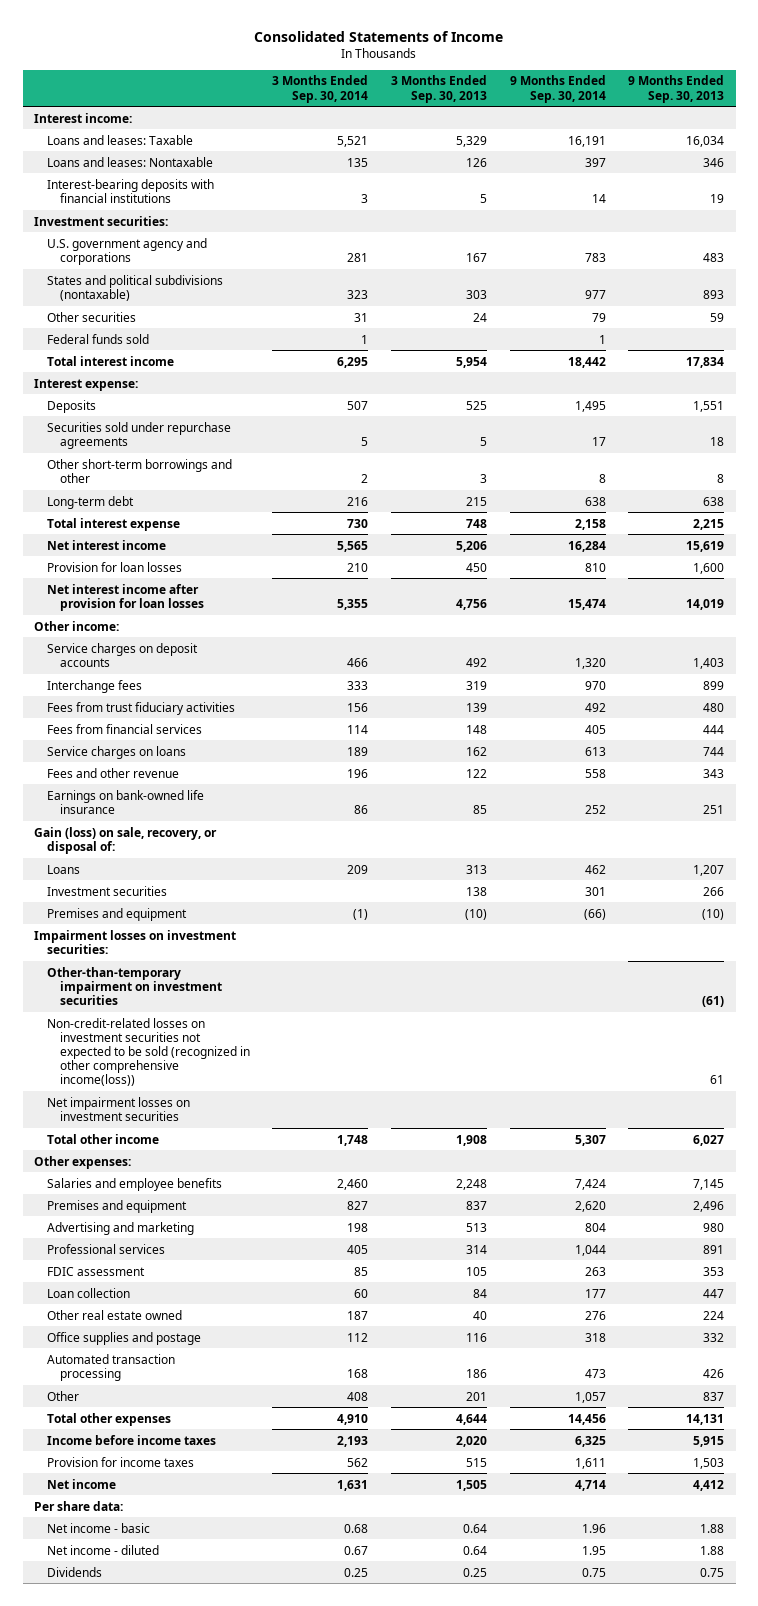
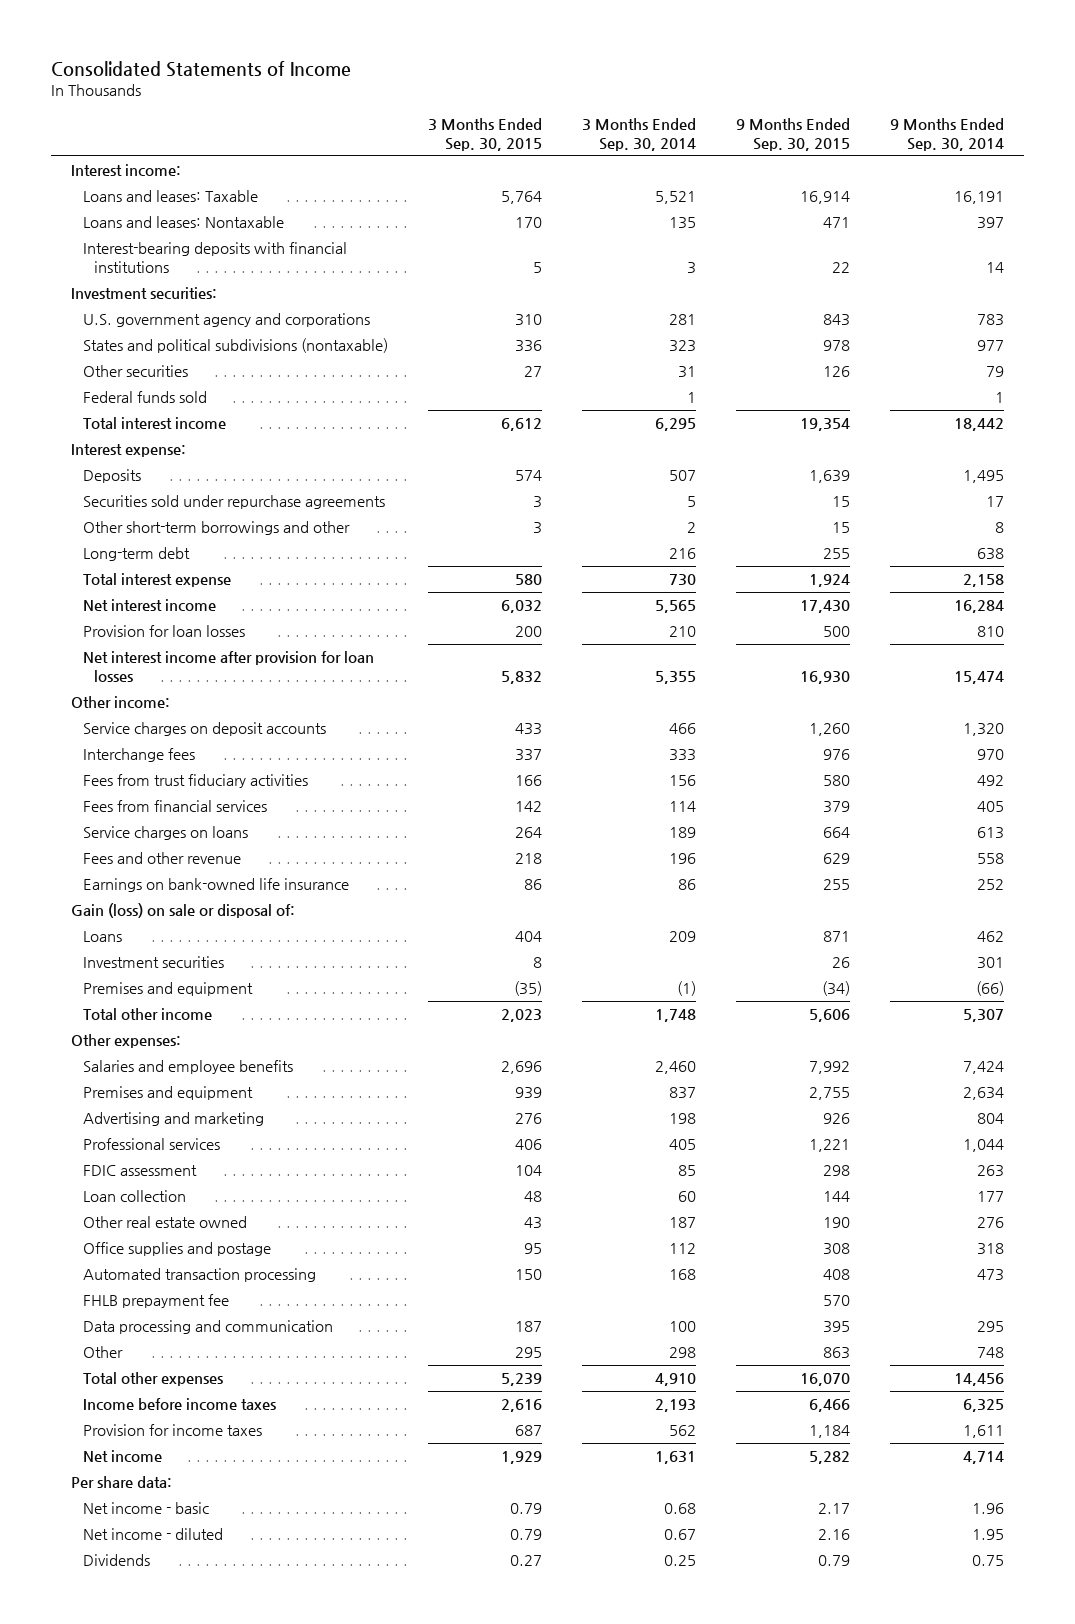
[390,75,487,103] 3 Months Ended Sep. 30, 2013 -> none
[628,75,725,103] 9 Months Ended Sep. 30, 2013 -> none
none -> [427,117,542,151] 3 Months Ended Sep. 30, 2015
none -> [735,117,850,151] 9 Months Ended Sep. 30, 2015
[34,826,218,854] Gain (loss) on sale, recovery, or disposal of: -> [71,903,296,919] Gain (loss) on sale or disposal of:
[34,929,237,954] Impairment losses on investment securities: -> none
[46,966,222,1005] Other-than-temporary impairment on investment securities -> none
[46,1017,250,1087] Non-credit-related losses on investment securities not expected to be sold (recognized in other comprehensive income(loss)) -> none
[46,1096,190,1121] Net impairment losses on investment securities -> none
[347,1200,369,1210] 827 -> [668,1087,696,1100] 837
[574,1200,606,1212] 2,620 -> [962,1087,1004,1101] 2,634
none -> [82,1294,229,1309] FHLB prepayment fee
none -> [82,1320,333,1335] Data processing and communication
[347,1391,369,1401] 408 -> [668,1347,696,1359] 298
[574,1391,606,1403] 1,057 -> [976,1347,1004,1359] 748

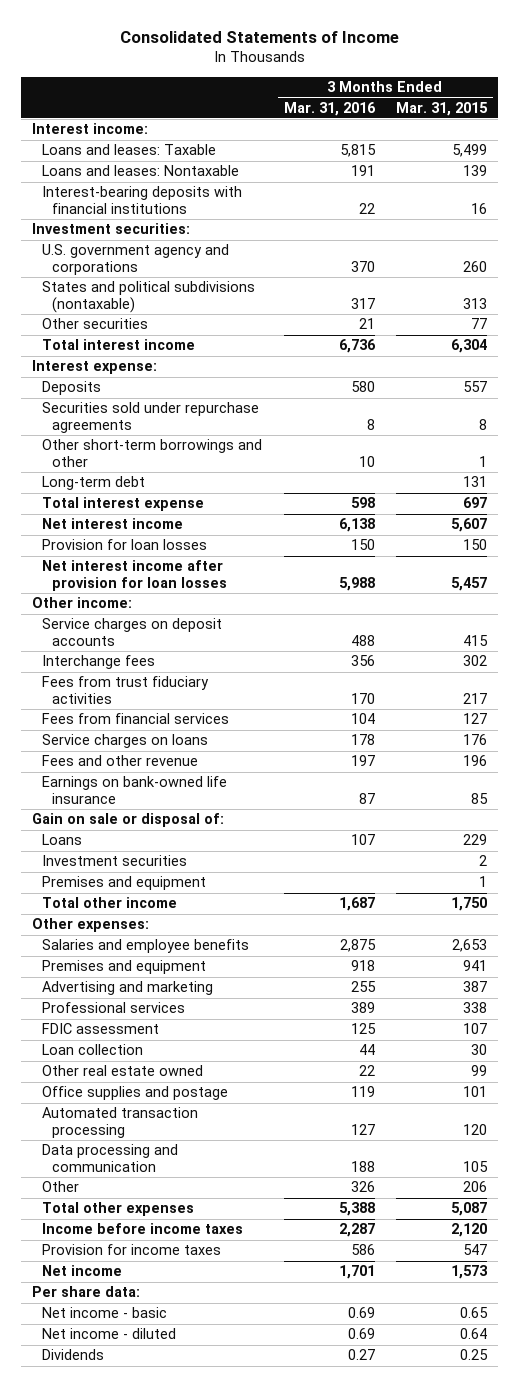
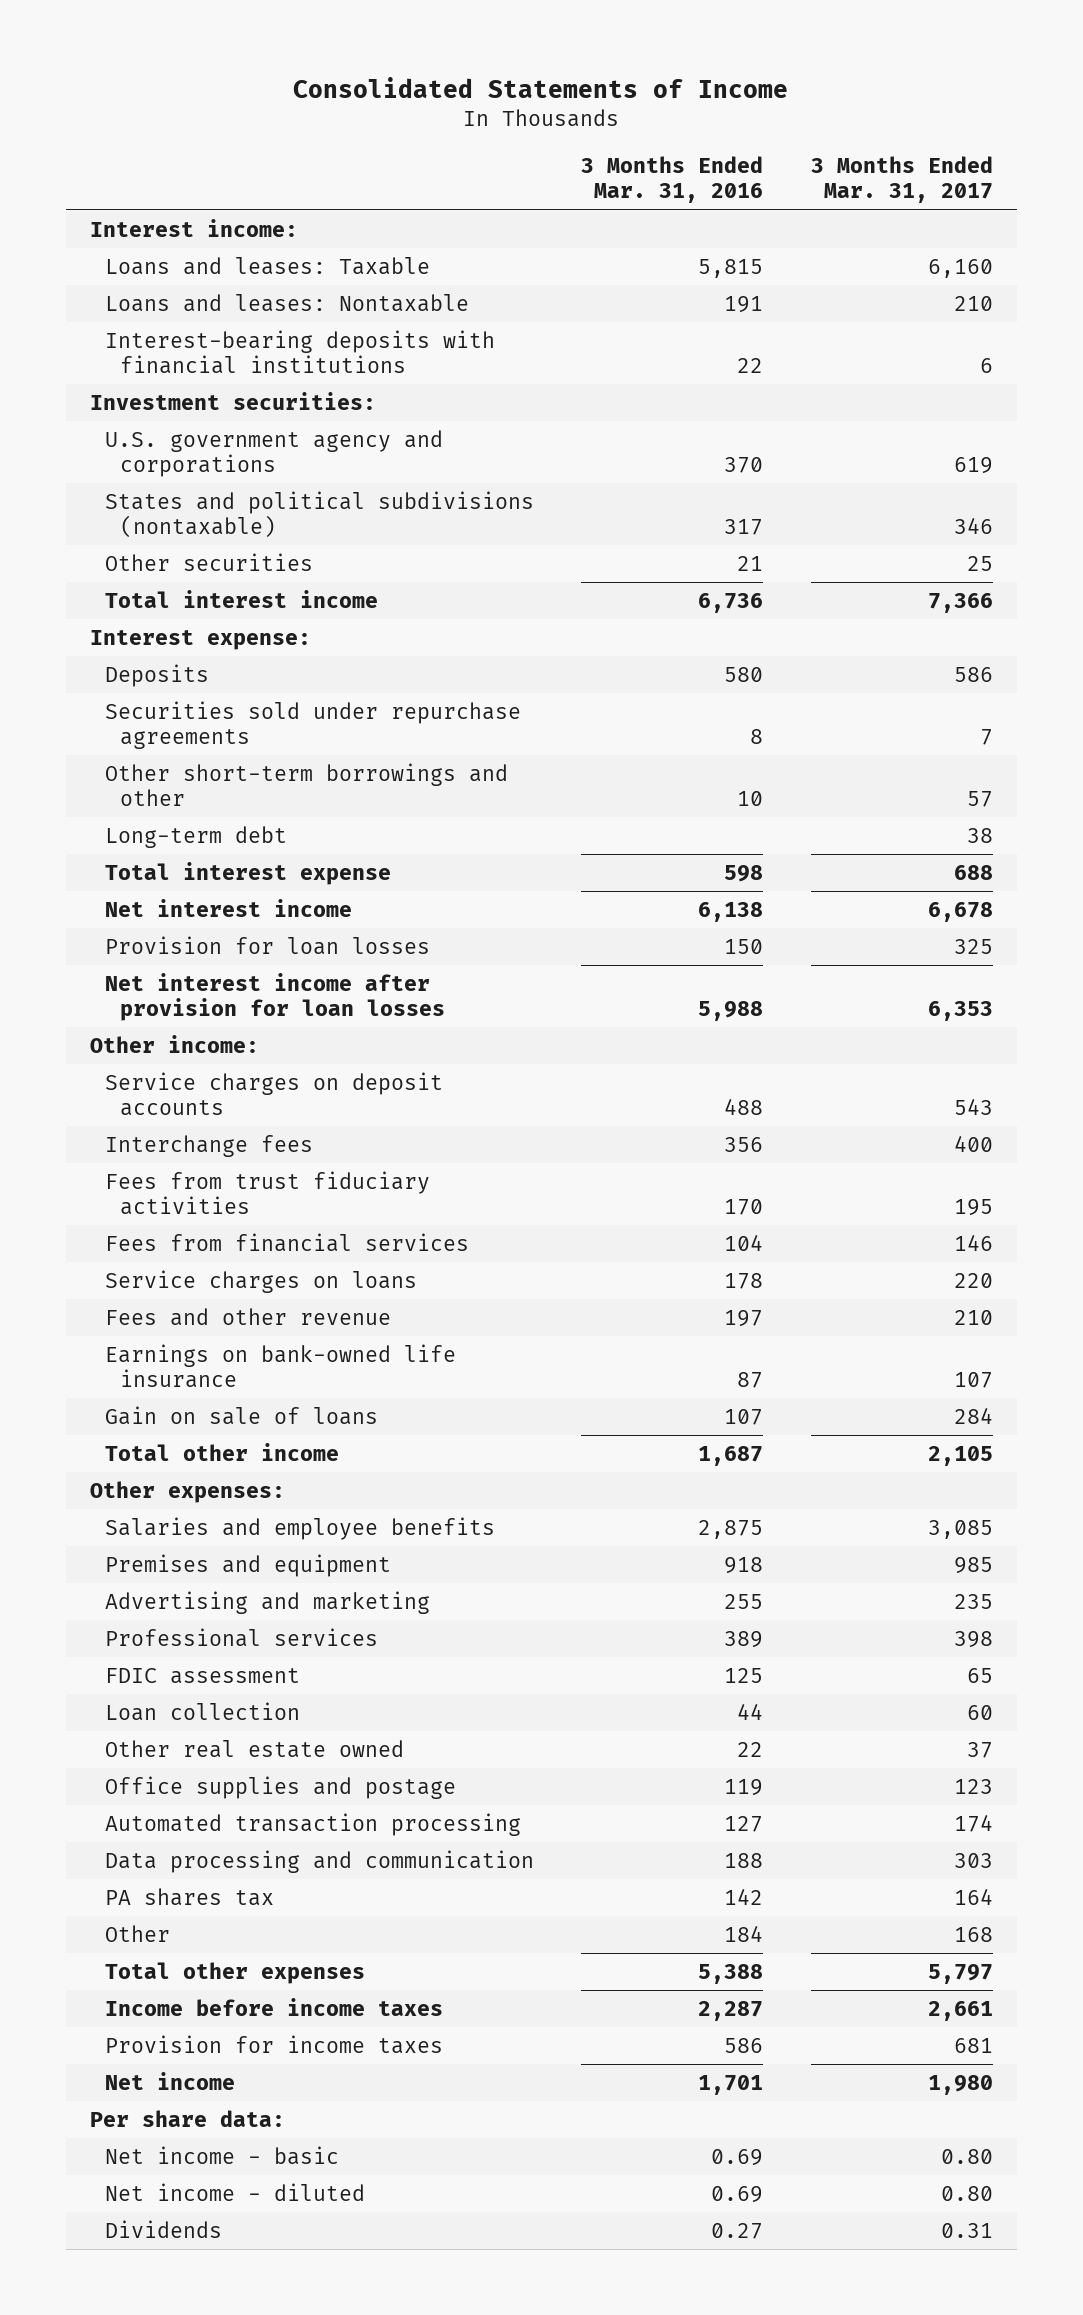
[396,101,489,116] Mar. 31, 2015 -> none
none -> [810,155,993,204] 3 Months Ended Mar. 31, 2017
[31,813,224,828] Gain on sale or disposal of: -> none
[41,855,187,867] Investment securities -> none
[41,876,206,891] Premises and equipment -> none
[41,834,82,846] Loans -> [104,1405,378,1425] Gain on sale of loans
none -> [104,1887,274,1906] PA shares tax
[350,1181,375,1193] 326 -> [724,1924,764,1942] 184

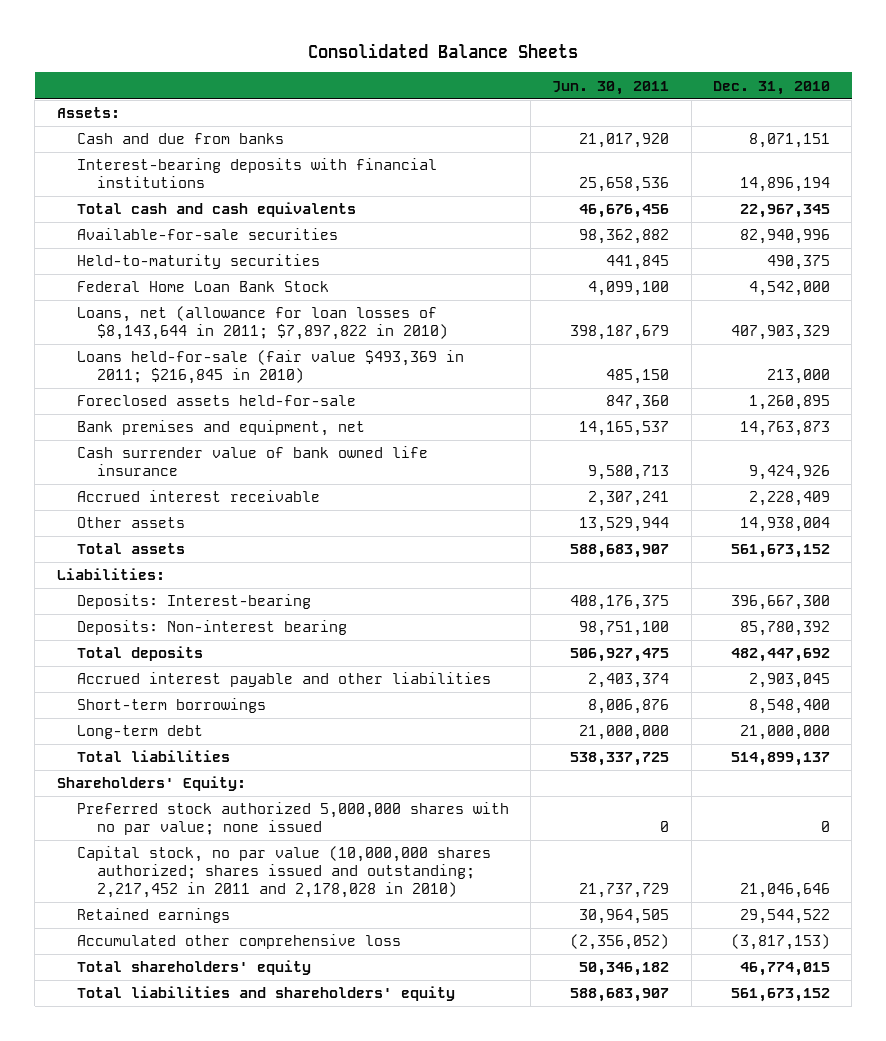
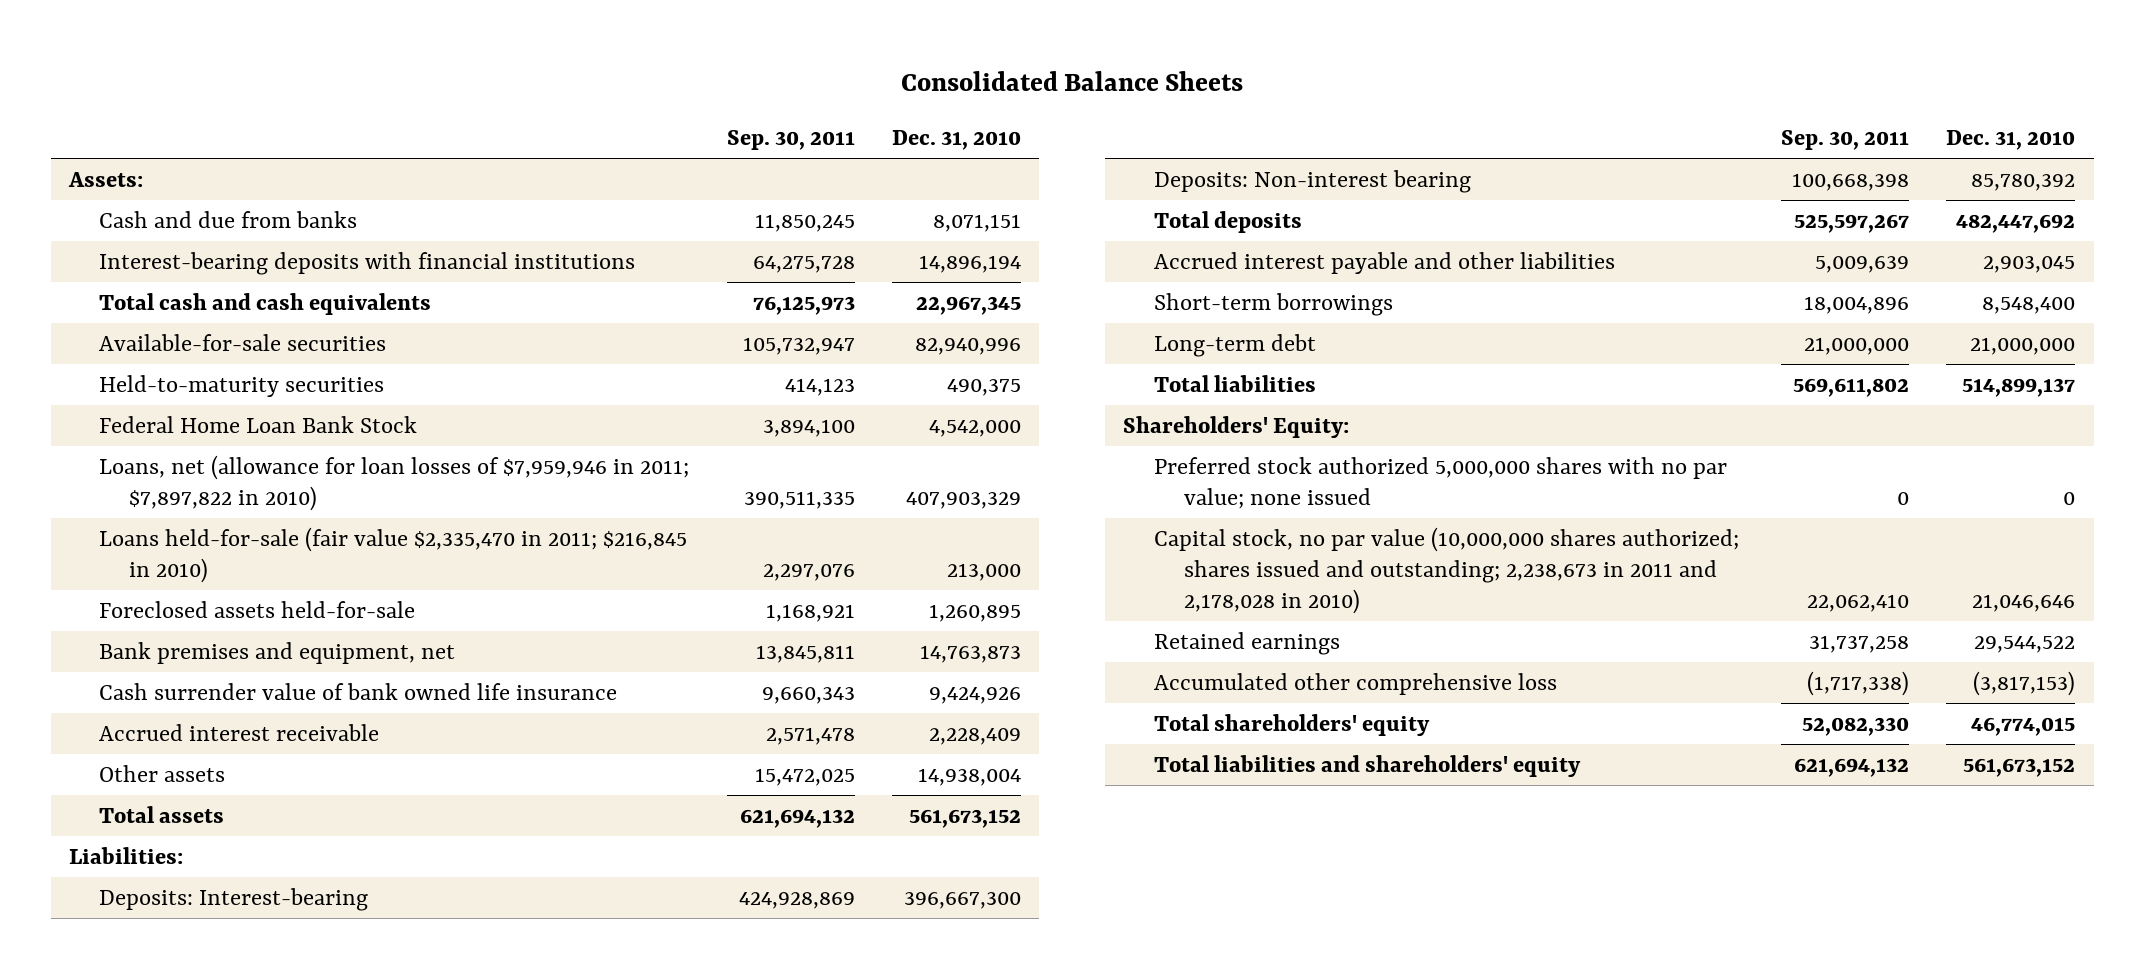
[552,80,670,95] Jun. 30, 2011 -> none
none -> [726,130,855,151] Sep. 30, 2011
[76,306,449,341] Loans, net (allowance for loan losses of $8,143,644 in 2011; $7,897,822 in 2010) -> [99,454,690,511] Loans, net (allowance for loan losses of $7,959,946 in 2011; $7,897,822 in 2010)
[76,350,464,385] Loans held-for-sale (fair value $493,369 in 2011; $216,845 in 2010) -> [99,526,688,583] Loans held-for-sale (fair value $2,335,470 in 2011; $216,845 in 2010)
[76,846,491,899] Capital stock, no par value (10,000,000 shares authorized; shares issued and outstanding; 2,217,452 in 2011 and 2,178,028 in 2010) -> [1153,526,1739,614] Capital stock, no par value (10,000,000 shares authorized; shares issued and outstanding; 2,238,673 in 2011 and 2,178,028 in 2010)

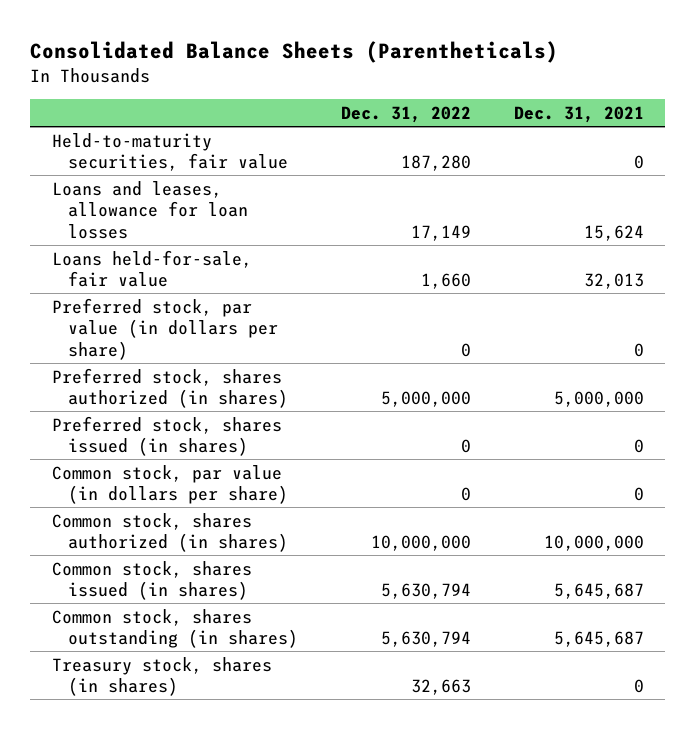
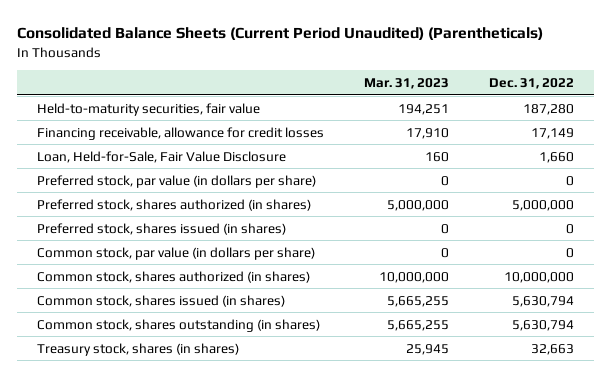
[30,40,559,63] Consolidated Balance Sheets (Parentheticals) -> [17,27,544,41] Consolidated Balance Sheets (Current Period Unaudited) (Parentheticals)
[513,105,644,123] Dec. 31, 2021 -> none
none -> [364,77,450,89] Mar. 31, 2023
[51,180,249,239] Loans and leases, allowance for loan losses -> [37,126,325,140] Financing receivable, allowance for credit losses
[51,249,252,288] Loans held-for-sale, fair value -> [37,150,287,163] Loan, Held-for-Sale, Fair Value Disclosure

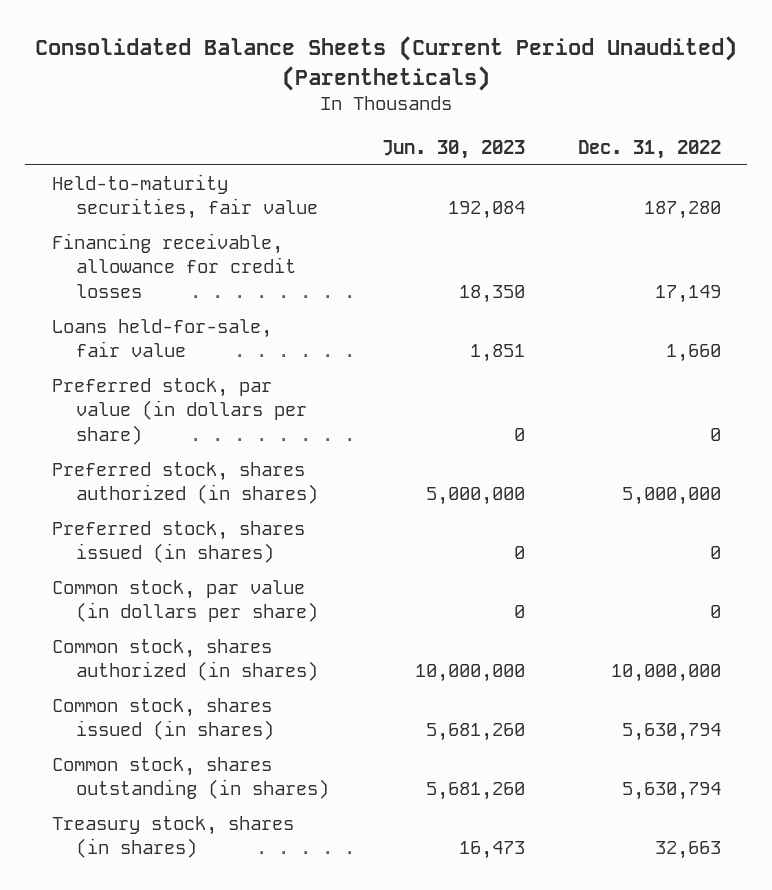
[364,77,450,89] Mar. 31, 2023 -> none
none -> [381,139,525,159] Jun. 30, 2023
[37,150,287,163] Loan, Held-for-Sale, Fair Value Disclosure -> [51,319,272,358] Loans held-for-sale, fair value

